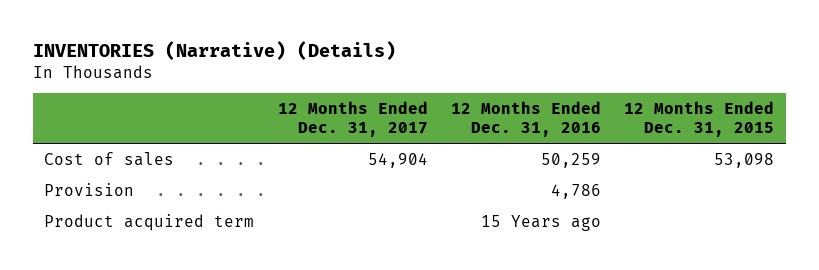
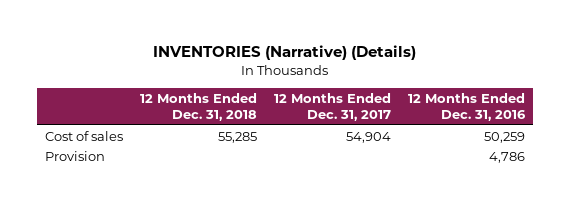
[624,101,775,138] 12 Months Ended Dec. 31, 2015 -> none
none -> [140,93,258,122] 12 Months Ended Dec. 31, 2018
[44,213,255,231] Product acquired term -> none

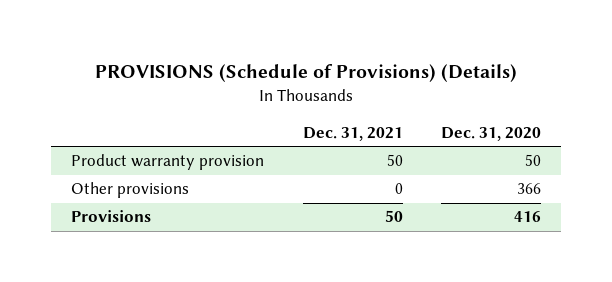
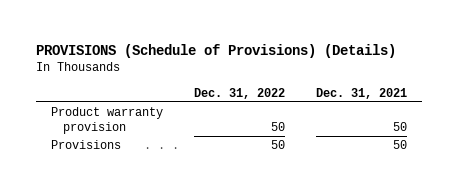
[441,126,542,141] Dec. 31, 2020 -> none
none -> [194,87,286,99] Dec. 31, 2022
[70,182,189,199] Other provisions -> none

